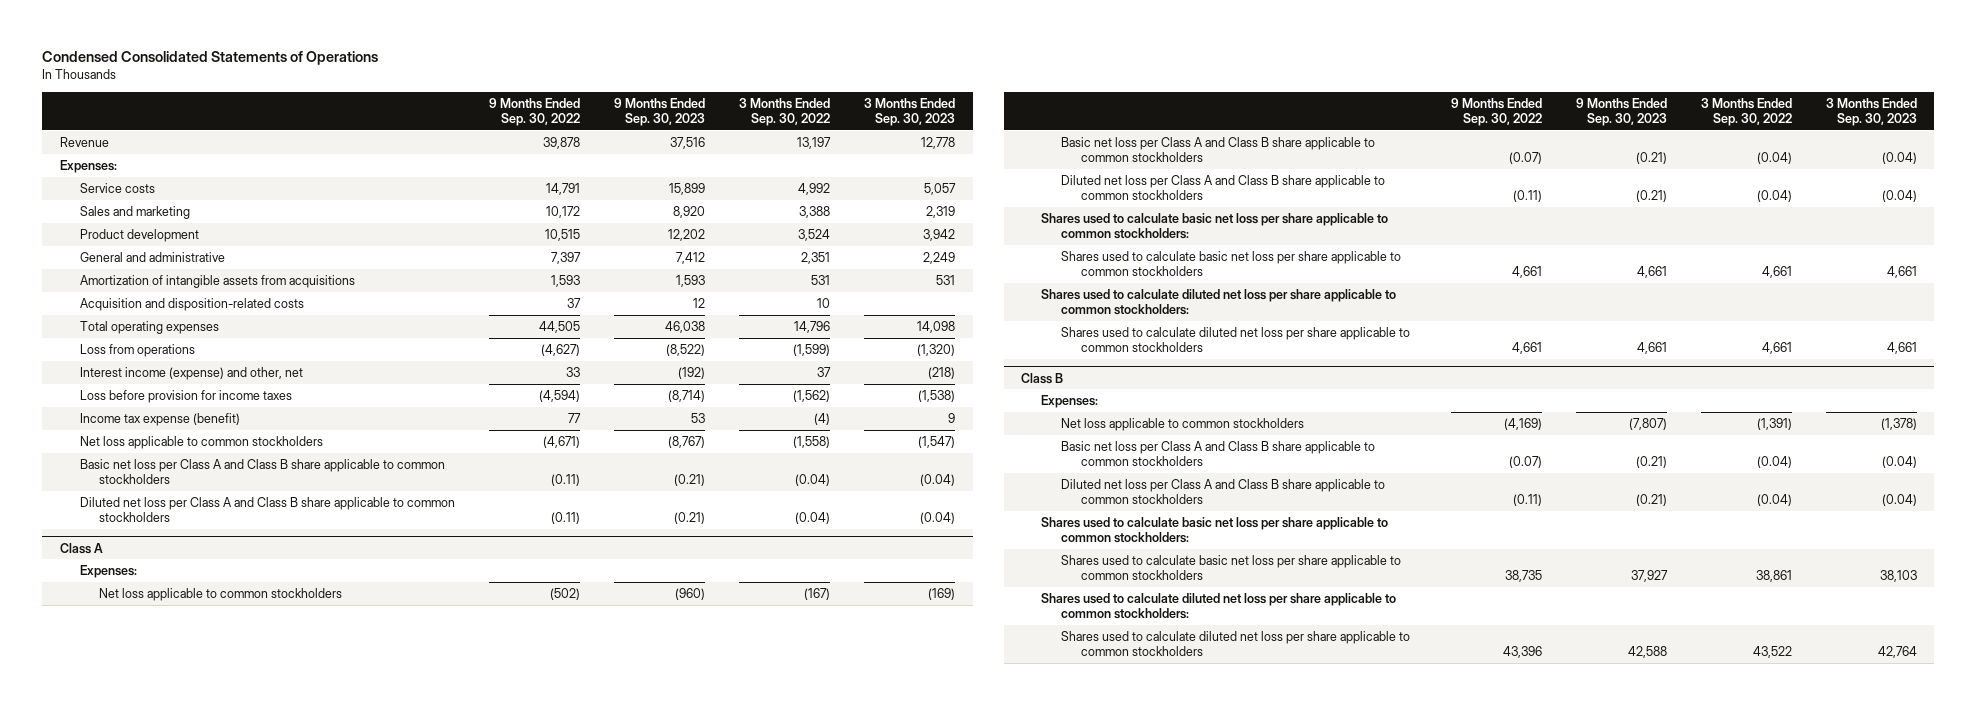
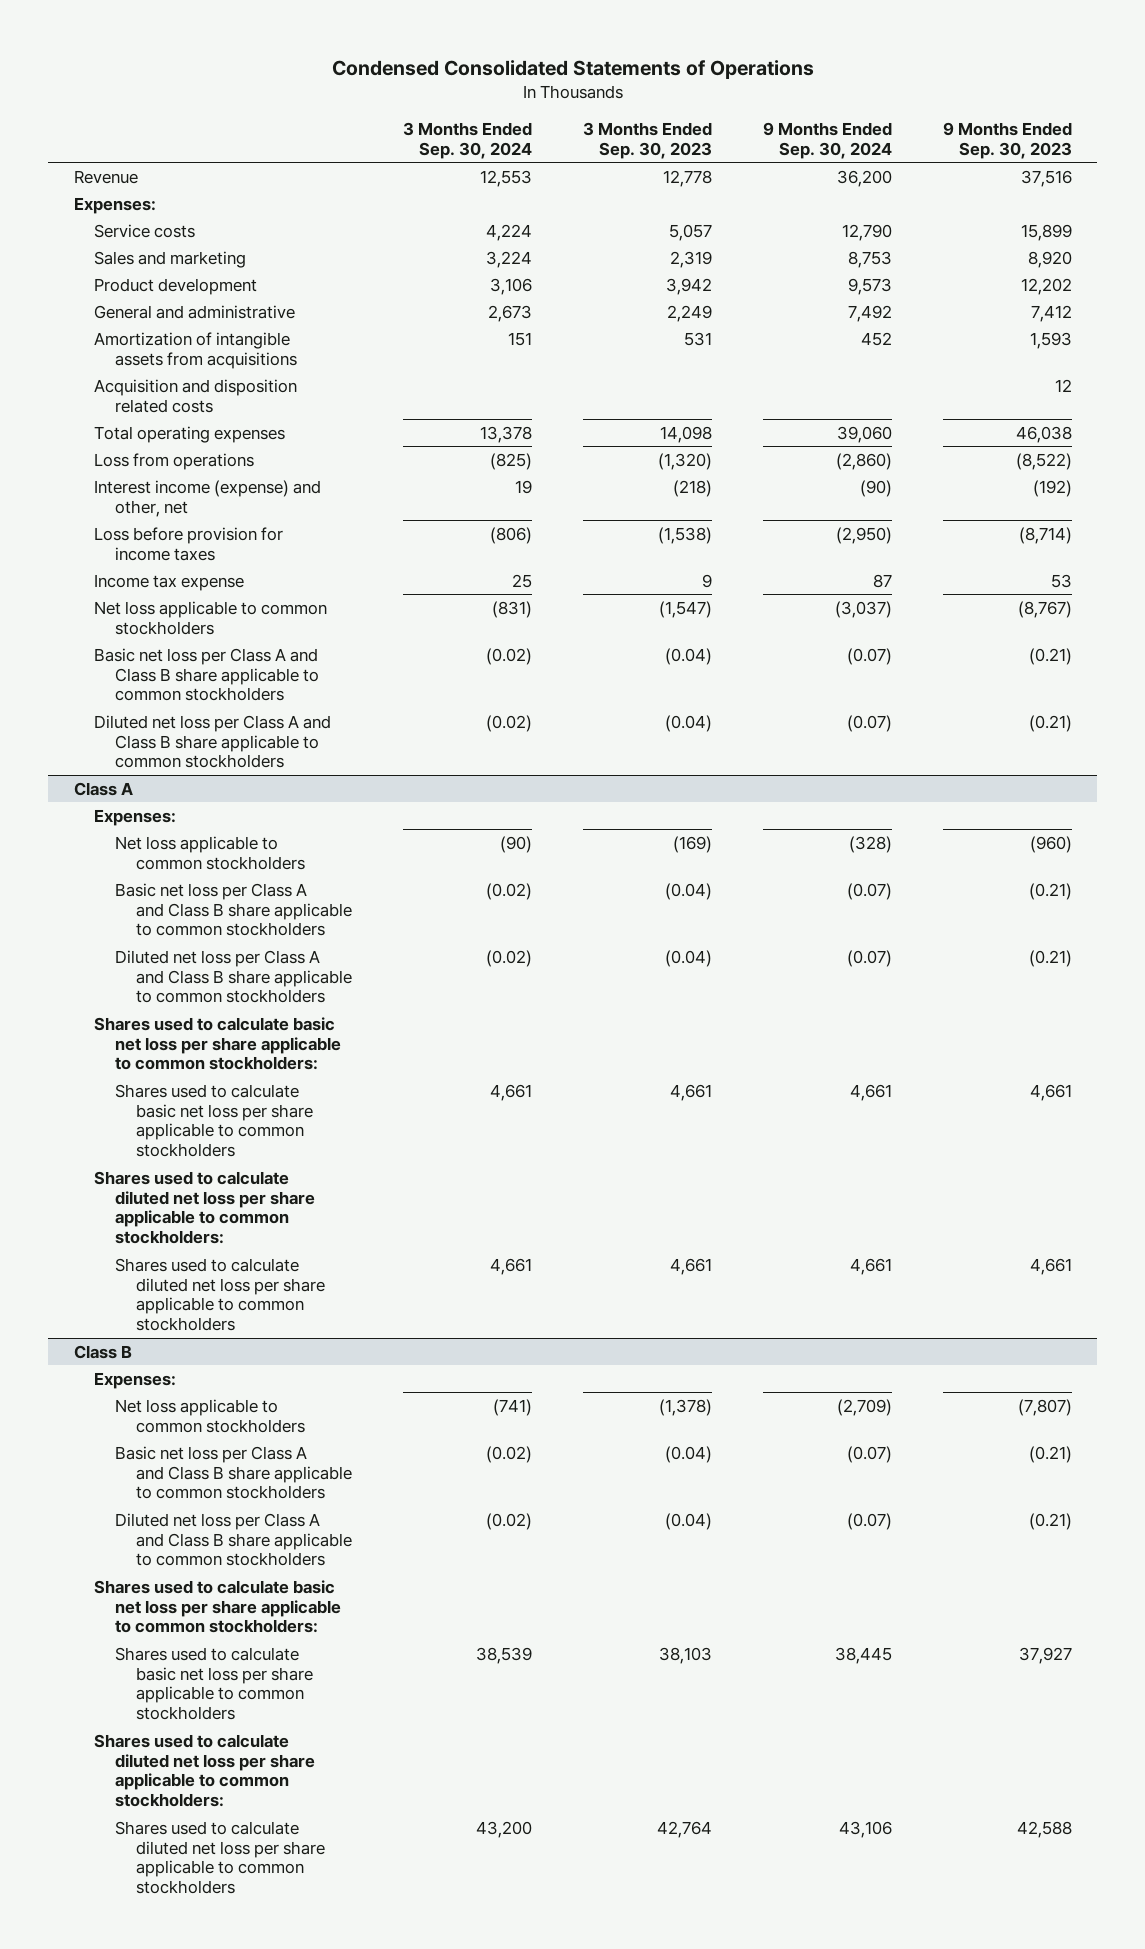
[488,98,580,126] 9 Months Ended Sep. 30, 2022 -> none
[739,98,831,126] 3 Months Ended Sep. 30, 2022 -> none
none -> [402,122,532,159] 3 Months Ended Sep. 30, 2024
none -> [762,122,892,159] 9 Months Ended Sep. 30, 2024
[79,298,304,312] Acquisition and disposition-related costs -> [94,378,298,413] Acquisition and disposition related costs
[79,413,240,427] Income tax expense (benefit) -> [94,573,245,591] Income tax expense

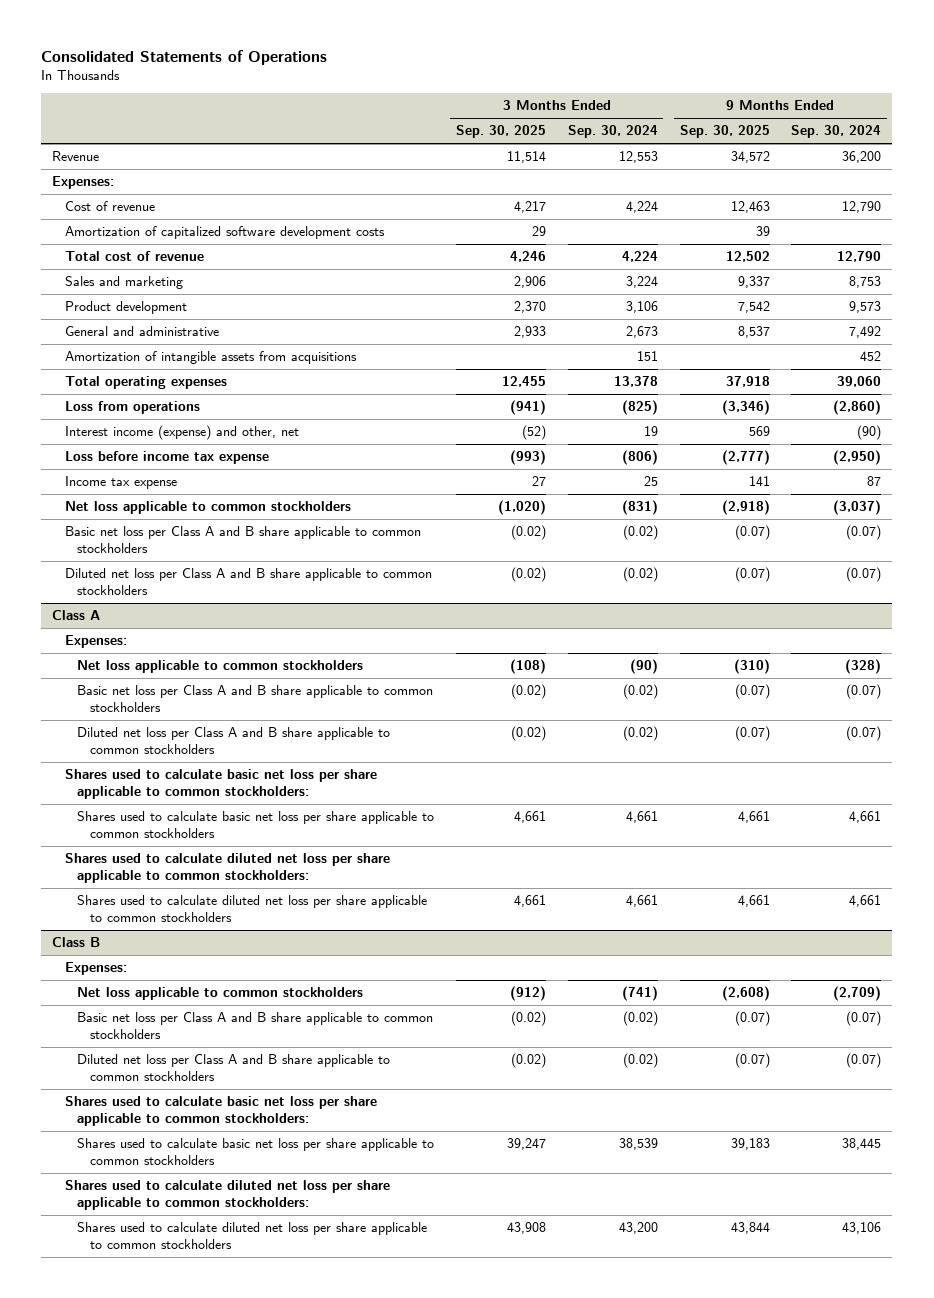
[331,59,814,79] Condensed Consolidated Statements of Operations -> [41,50,328,66] Consolidated Statements of Operations
[582,122,712,159] 3 Months Ended Sep. 30, 2023 -> none
[942,122,1072,159] 9 Months Ended Sep. 30, 2023 -> none
none -> [455,125,546,139] Sep. 30, 2025
none -> [679,125,770,139] Sep. 30, 2025
[94,223,196,238] Service costs -> [64,201,155,212] Cost of revenue
none -> [64,226,385,240] Amortization of capitalized software development costs
none -> [64,251,204,262] Total cost of revenue
[94,378,298,413] Acquisition and disposition related costs -> none
[94,526,284,561] Loss before provision for income taxes -> [64,451,269,465] Loss before income tax expense
[94,647,320,702] Basic net loss per Class A and Class B share applicable to common stockholders -> [64,526,421,553] Basic net loss per Class A and B share applicable to common stockholders
[94,714,332,769] Diluted net loss per Class A and Class B share applicable to common stockholders -> [64,568,432,595] Diluted net loss per Class A and B share applicable to common stockholders
[115,882,352,937] Basic net loss per Class A and Class B share applicable to common stockholders -> [77,685,434,712] Basic net loss per Class A and B share applicable to common stockholders
[115,949,352,1004] Diluted net loss per Class A and Class B share applicable to common stockholders -> [77,727,391,754] Diluted net loss per Class A and B share applicable to common stockholders
[115,1445,352,1500] Basic net loss per Class A and Class B share applicable to common stockholders -> [77,1012,434,1039] Basic net loss per Class A and B share applicable to common stockholders
[115,1512,352,1567] Diluted net loss per Class A and Class B share applicable to common stockholders -> [77,1054,391,1081] Diluted net loss per Class A and B share applicable to common stockholders

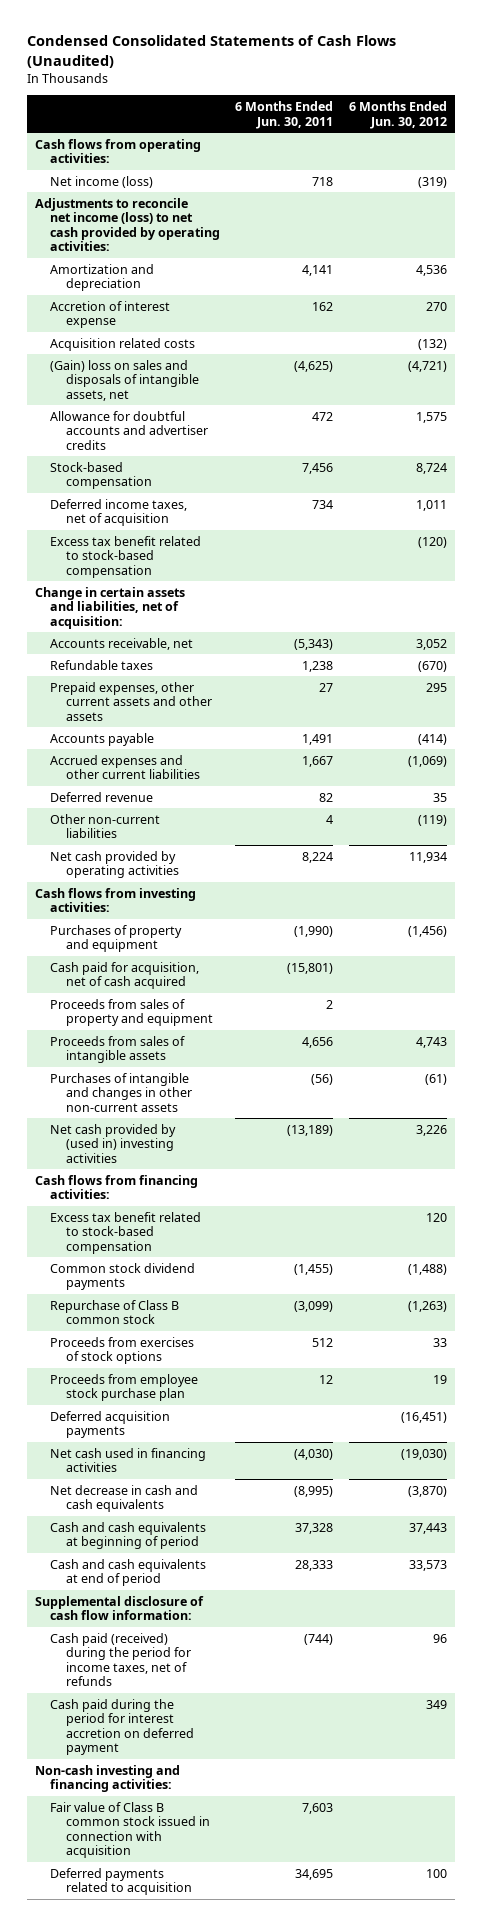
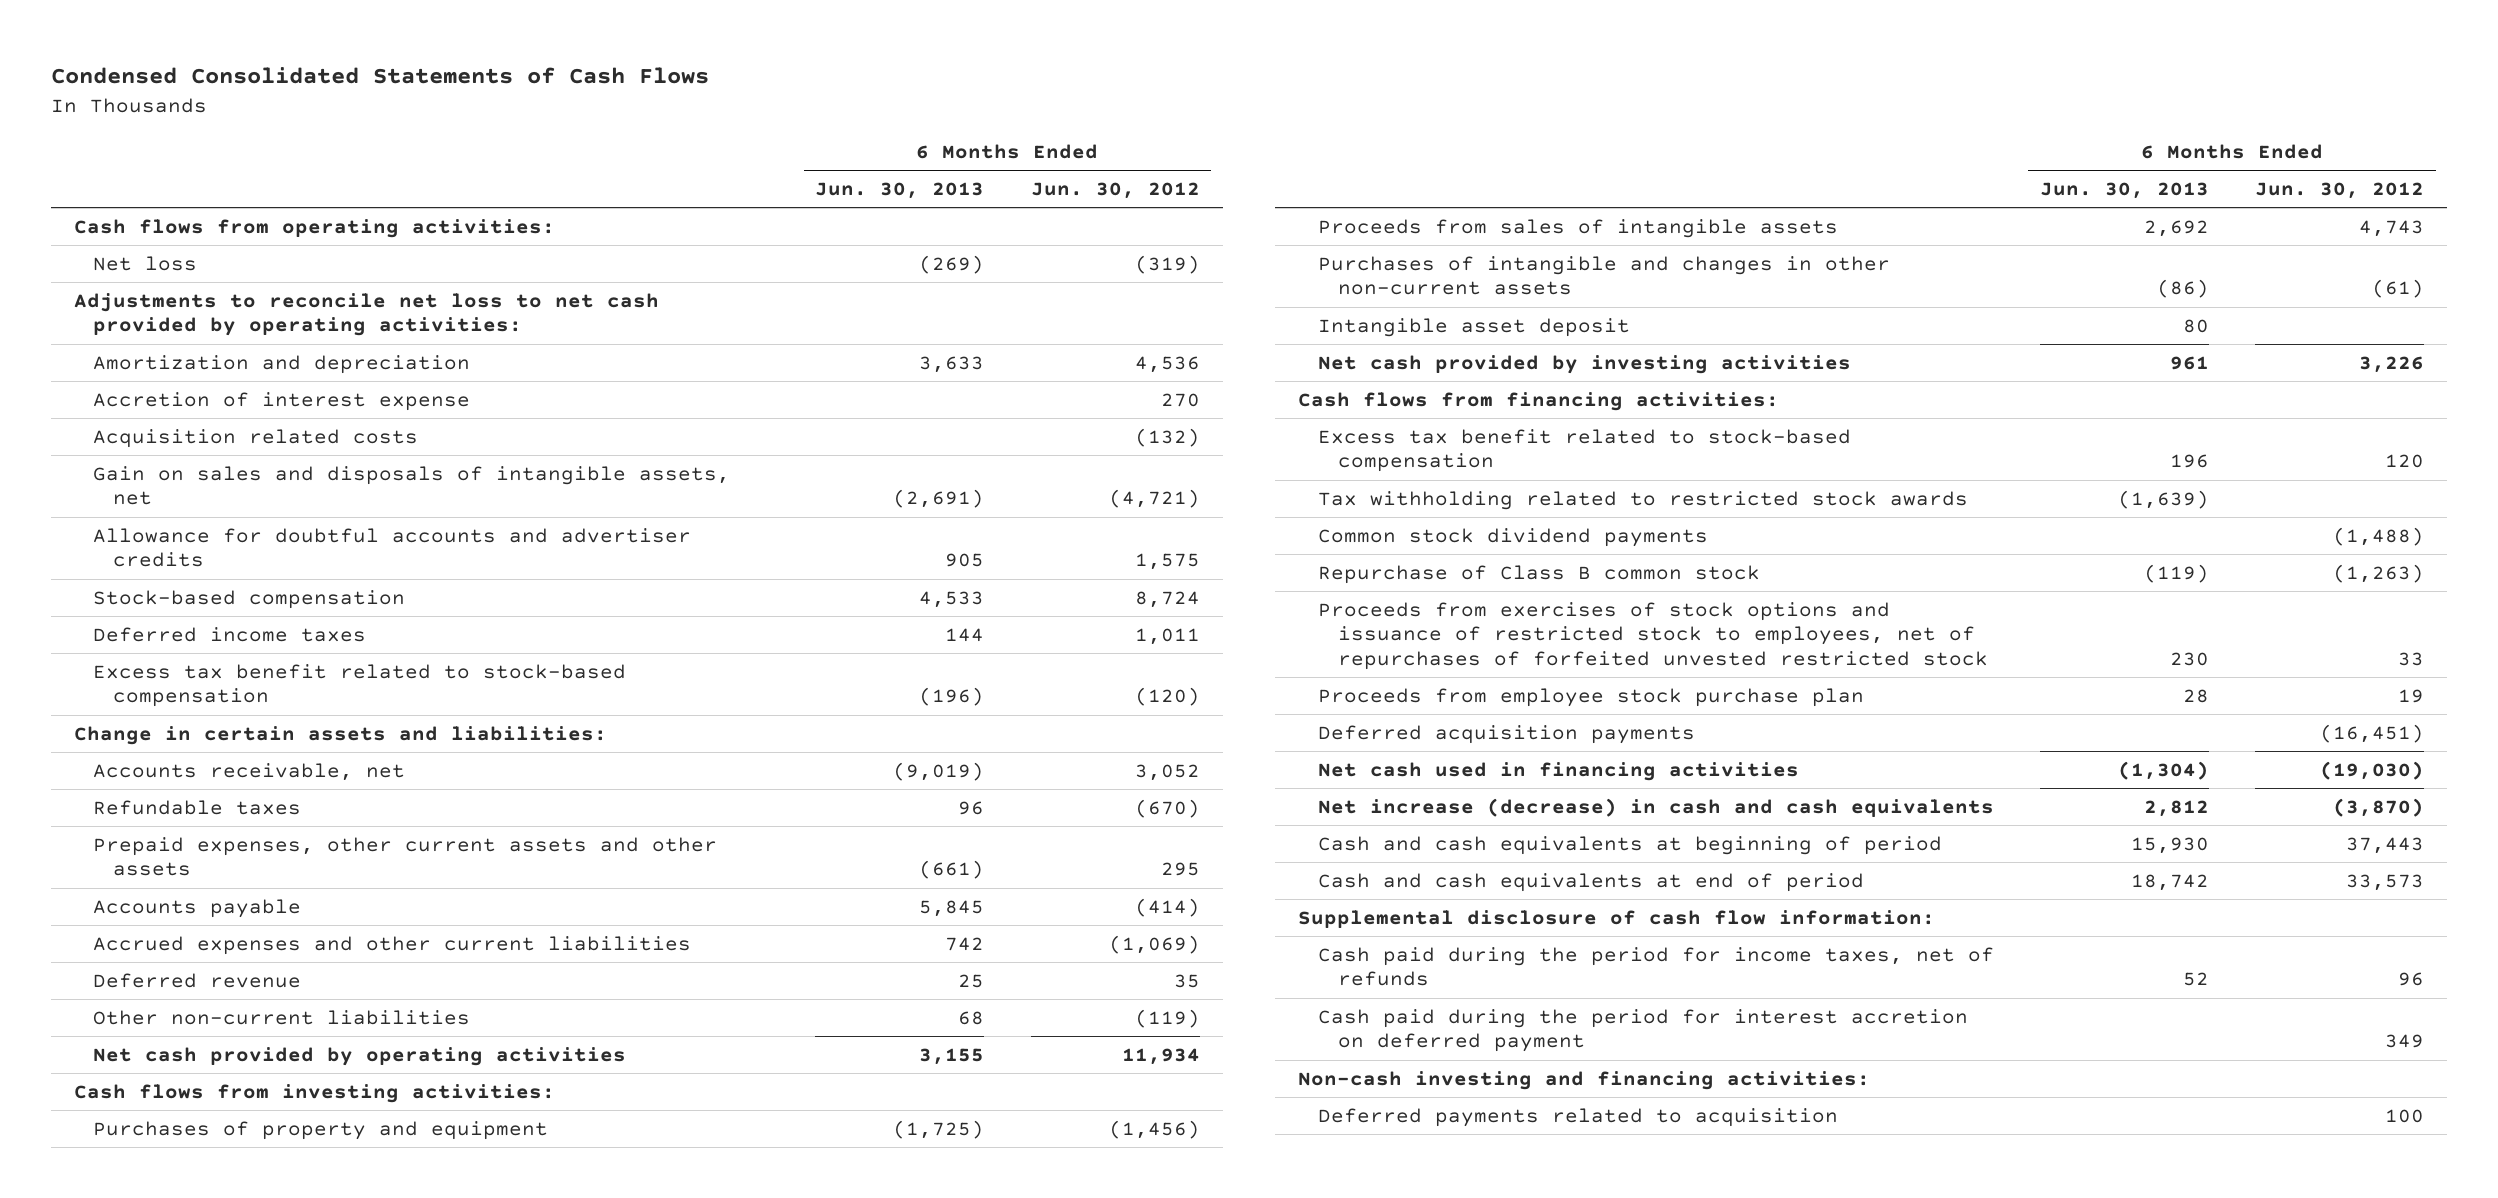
[27,35,397,68] Condensed Consolidated Statements of Cash Flows (Unaudited) -> [50,67,709,85] Condensed Consolidated Statements of Cash Flows
[235,100,334,129] 6 Months Ended Jun. 30, 2011 -> none
none -> [815,181,985,199] Jun. 30, 2013
[50,175,154,188] Net income (loss) -> [93,255,198,271] Net loss
[34,197,221,252] Adjustments to reconcile net income (loss) to net cash provided by operating activities: -> [73,292,659,337] Adjustments to reconcile net loss to net cash provided by operating activities:
[50,359,199,401] (Gain) loss on sales and disposals of intangible assets, net -> [93,465,731,506] Gain on sales and disposals of intangible assets, net
[50,498,188,527] Deferred income taxes, net of acquisition -> [93,626,367,642] Deferred income taxes
[34,586,185,629] Change in certain assets and liabilities, net of acquisition: -> [73,725,607,745] Change in certain assets and liabilities:
[50,961,200,990] Cash paid for acquisition, net of cash acquired -> none
[50,998,213,1027] Proceeds from sales of property and equipment -> none
none -> [1317,317,1630,337] Intangible asset deposit
[50,1123,177,1163] Net cash provided by (used in) investing activities -> [1317,354,1851,374] Net cash provided by investing activities
none -> [1317,490,1968,510] Tax withholding related to restricted stock awards
[50,1336,195,1365] Proceeds from exercises of stock options -> none
none -> [1317,601,1988,671] Proceeds from exercises of stock options and issuance of restricted stock to employees, net of repurchases of forfeited unvested restricted stock
[50,1484,199,1513] Net decrease in cash and cash equivalents -> [1317,797,1994,817] Net increase (decrease) in cash and cash equivalents
[50,1632,191,1687] Cash paid (received) during the period for income taxes, net of refunds -> [1317,946,1994,987] Cash paid during the period for income taxes, net of refunds
[50,1801,210,1859] Fair value of Class B common stock issued in connection with acquisition -> none

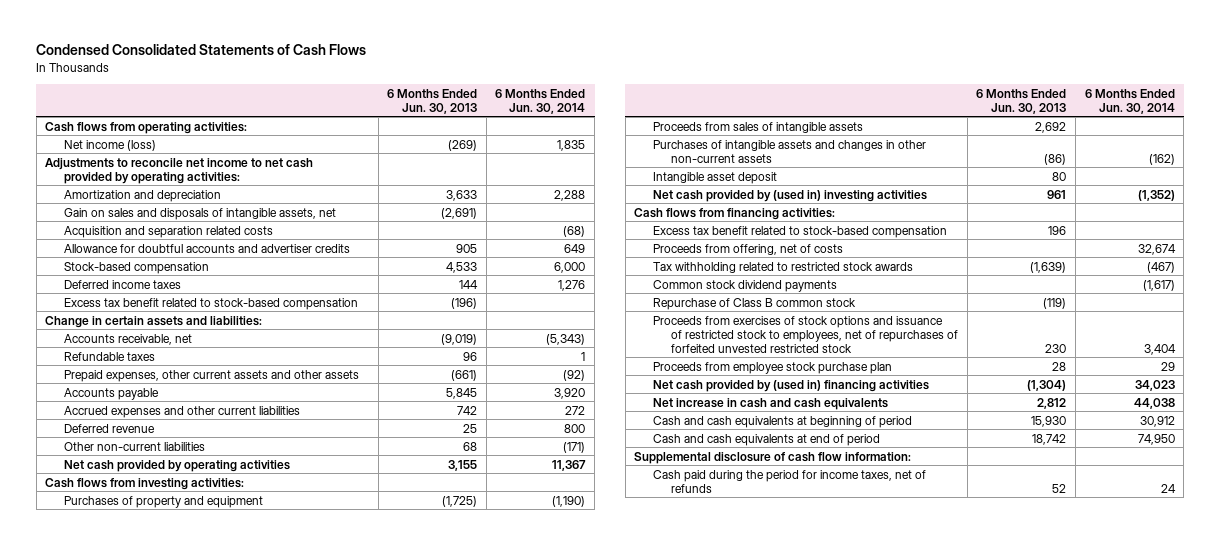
[1030,181,1200,199] Jun. 30, 2012 -> none
none -> [495,88,586,114] 6 Months Ended Jun. 30, 2014
[93,255,198,271] Net loss -> [63,139,156,151] Net income (loss)
[73,292,659,337] Adjustments to reconcile net loss to net cash provided by operating activities: -> [45,157,314,184] Adjustments to reconcile net income to net cash provided by operating activities:
[93,391,471,411] Accretion of interest expense -> none
[93,428,419,448] Acquisition related costs -> none
none -> [63,225,273,238] Acquisition and separation related costs
[1317,255,1890,296] Purchases of intangible and changes in other non-current assets -> [652,139,926,163] Purchases of intangible assets and changes in other non-current assets
[1317,354,1851,374] Net cash provided by investing activities -> [652,189,927,202] Net cash provided by (used in) investing activities
none -> [652,243,843,255] Proceeds from offering, net of costs
[1317,724,1695,744] Deferred acquisition payments -> none
[1317,761,1799,781] Net cash used in financing activities -> [652,379,929,392] Net cash provided by (used in) financing activities
[1317,797,1994,817] Net increase (decrease) in cash and cash equivalents -> [652,397,888,410] Net increase in cash and cash equivalents
[1317,1008,1968,1053] Cash paid during the period for interest accretion on deferred payment -> none
[1298,1070,1871,1090] Non-cash investing and financing activities: -> none
[1317,1107,1838,1127] Deferred payments related to acquisition -> none

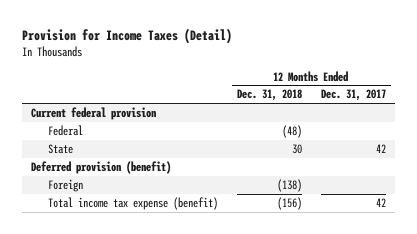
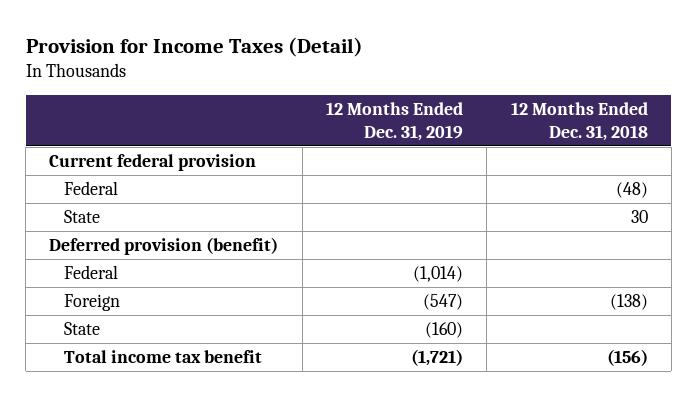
[320,89,386,102] Dec. 31, 2017 -> none
none -> [325,102,463,141] 12 Months Ended Dec. 31, 2019
none -> [63,265,118,280] Federal
none -> [63,322,100,336] State
[47,196,218,210] Total income tax expense (benefit) -> [63,350,262,364] Total income tax benefit

